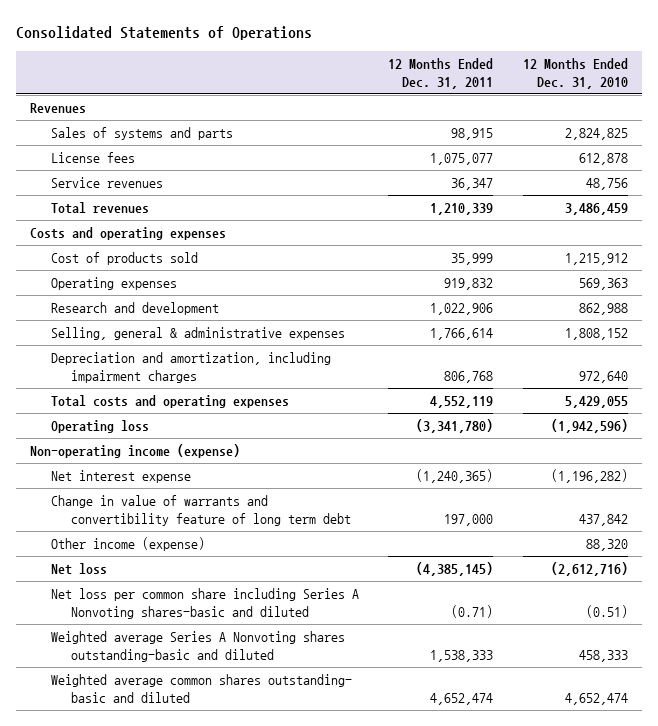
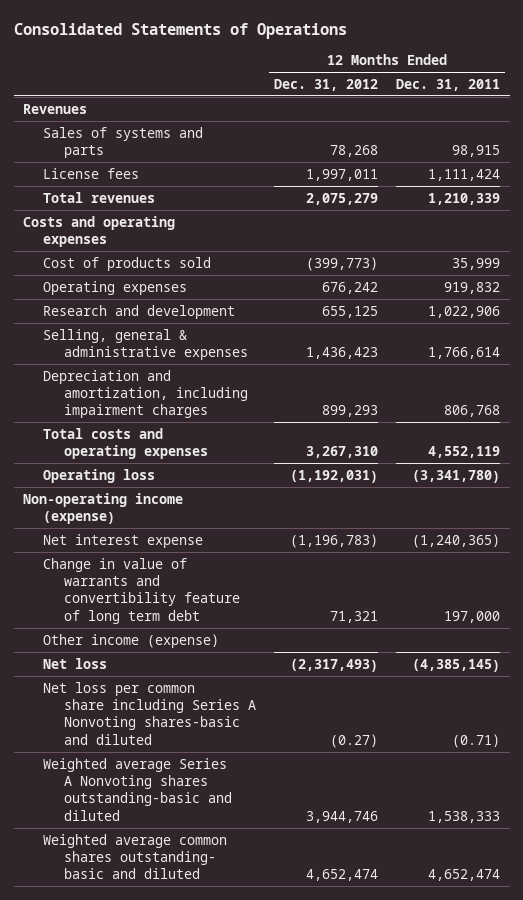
[522,57,628,89] 12 Months Ended Dec. 31, 2010 -> none
none -> [274,78,379,91] Dec. 31, 2012
[50,176,163,188] Service revenues -> none
[430,152,494,165] 1,075,077 -> [428,168,501,181] 1,111,424

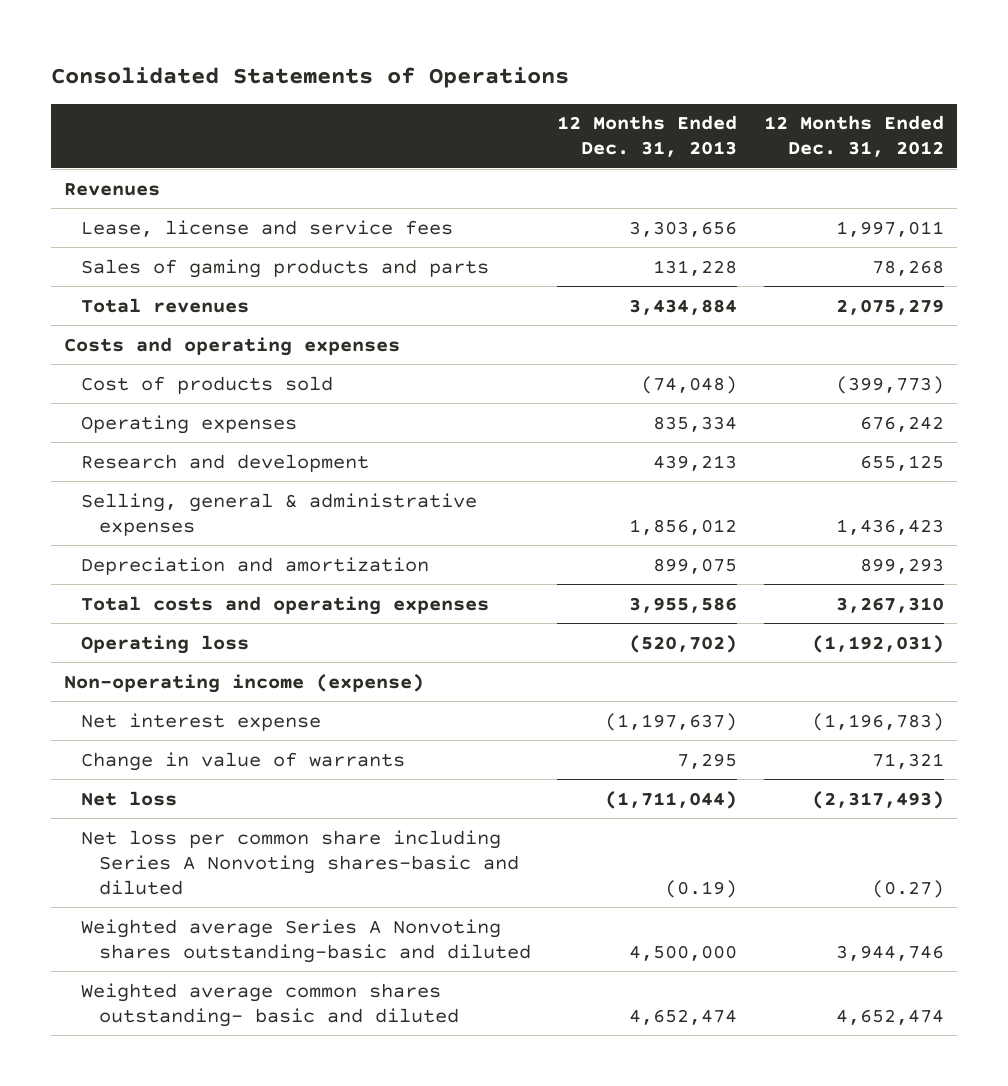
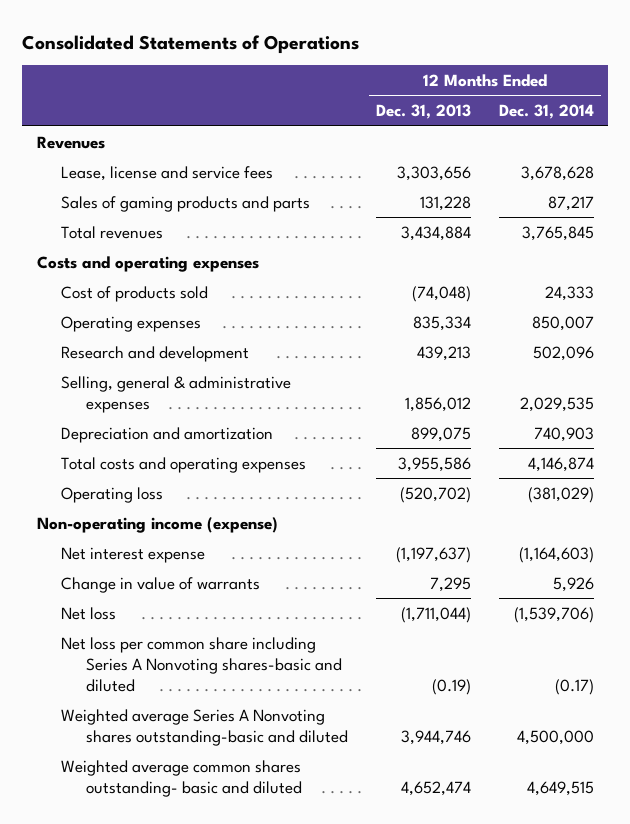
[763,115,944,158] 12 Months Ended Dec. 31, 2012 -> none
none -> [498,104,594,120] Dec. 31, 2014
[629,944,738,961] 4,500,000 -> [400,729,471,745] 3,944,746

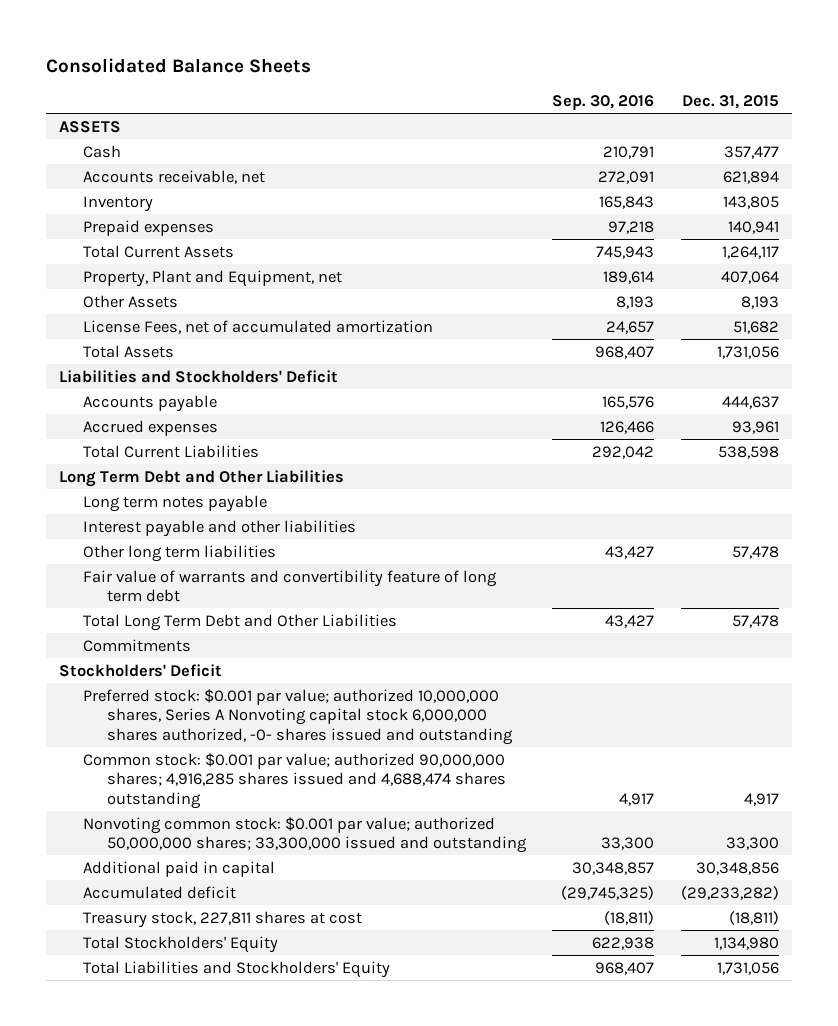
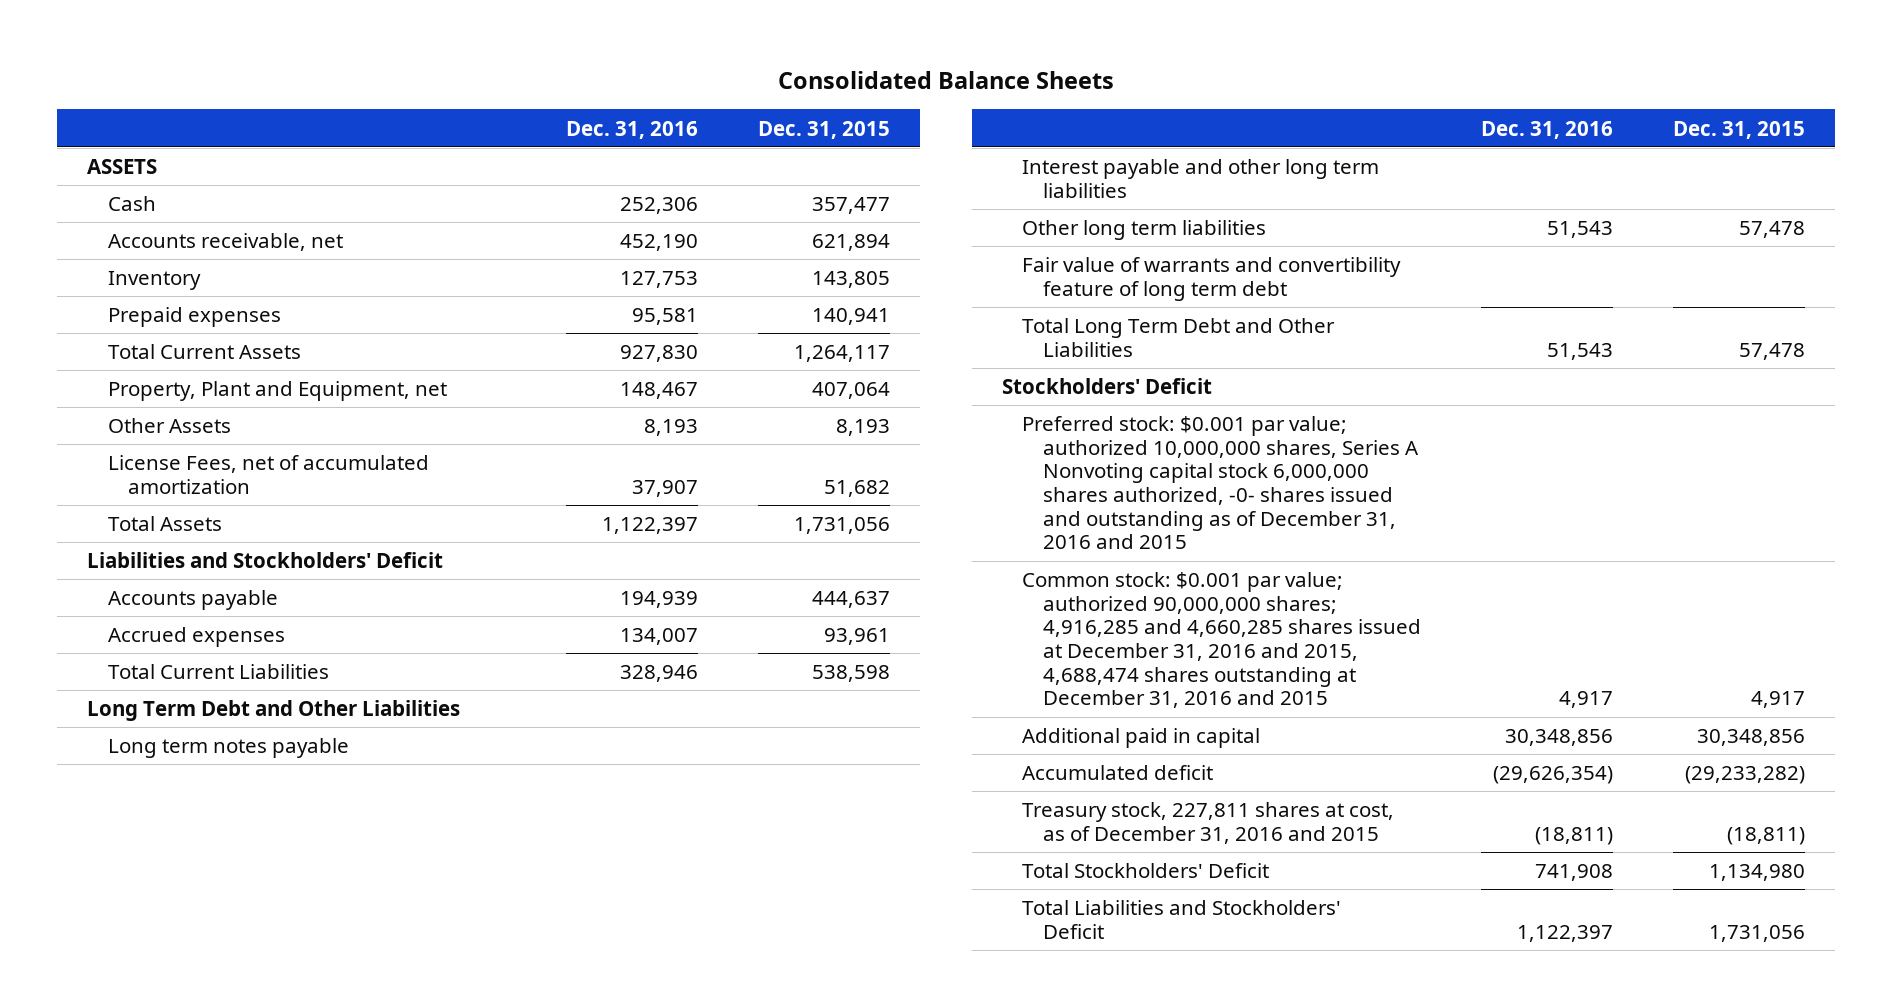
[552,95,655,111] Sep. 30, 2016 -> none
none -> [566,120,699,139] Dec. 31, 2016
[82,519,356,537] Interest payable and other liabilities -> [1022,159,1380,198] Interest payable and other long term liabilities
[82,638,191,652] Commitments -> none
[82,816,527,854] Nonvoting common stock: $0.001 par value; authorized 50,000,000 shares; 33,300,000 issued and outstanding -> none
[82,688,513,745] Preferred stock: $0.001 par value; authorized 10,000,000 shares, Series A Nonvoting capital stock 6,000,000 shares authorized, -0- shares issued and outstanding -> [1022,416,1419,550] Preferred stock: $0.001 par value; authorized 10,000,000 shares, Series A Nonvoting capital stock 6,000,000 shares authorized, -0- shares issued and outstanding as of December 31, 2016 and 2015
[82,752,506,809] Common stock: $0.001 par value; authorized 90,000,000 shares; 4,916,285 shares issued and 4,688,474 shares outstanding -> [1022,572,1421,709] Common stock: $0.001 par value; authorized 90,000,000 shares; 4,916,285 and 4,660,285 shares issued at December 31, 2016 and 2015, 4,688,474 shares outstanding at December 31, 2016 and 2015
[82,910,362,928] Treasury stock, 227,811 shares at cost -> [1022,802,1395,844] Treasury stock, 227,811 shares at cost, as of December 31, 2016 and 2015
[82,935,278,953] Total Stockholders' Equity -> [1022,863,1270,879] Total Stockholders' Deficit
[82,960,390,978] Total Liabilities and Stockholders' Equity -> [1022,900,1342,939] Total Liabilities and Stockholders' Deficit

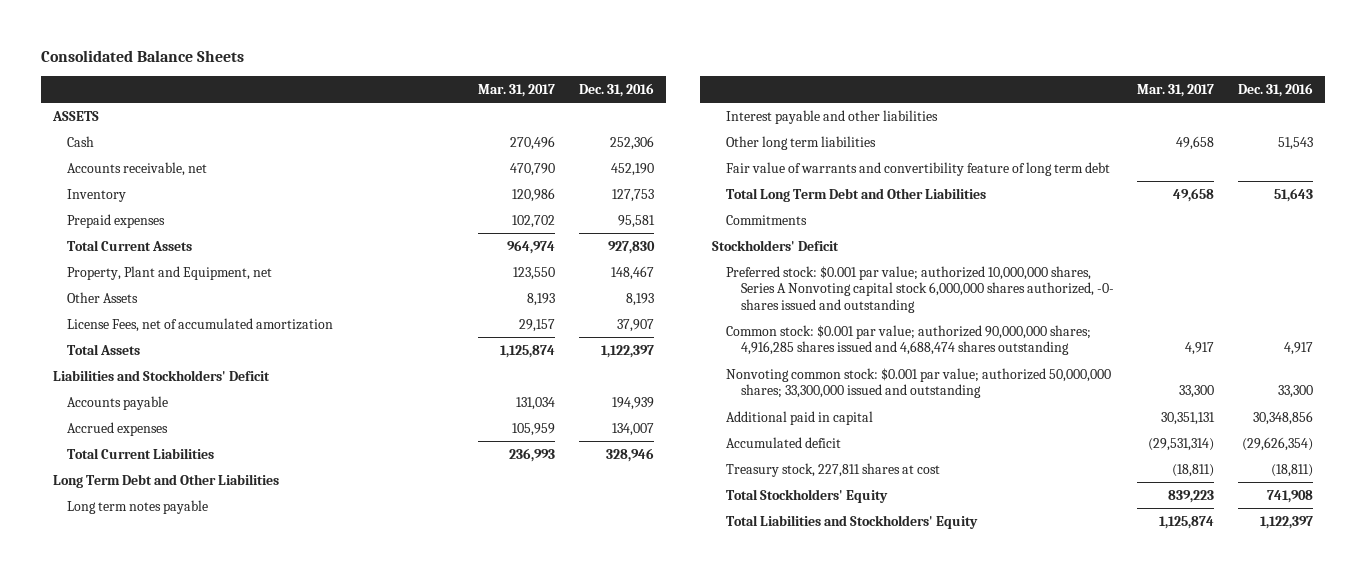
[758,120,891,139] Dec. 31, 2015 -> none
none -> [478,83,556,97] Mar. 31, 2017
[1022,159,1380,198] Interest payable and other long term liabilities -> [726,109,939,124] Interest payable and other liabilities
[1546,342,1613,360] 51,543 -> [1273,187,1313,202] 51,643
none -> [726,214,808,225] Commitments
[1022,416,1419,550] Preferred stock: $0.001 par value; authorized 10,000,000 shares, Series A Nonvoting capital stock 6,000,000 shares authorized, -0- shares issued and outstanding as of December 31, 2016 and 2015 -> [726,265,1114,313] Preferred stock: $0.001 par value; authorized 10,000,000 shares, Series A Nonvoting capital stock 6,000,000 shares authorized, -0- shares issued and outstanding
[1022,572,1421,709] Common stock: $0.001 par value; authorized 90,000,000 shares; 4,916,285 and 4,660,285 shares issued at December 31, 2016 and 2015, 4,688,474 shares outstanding at December 31, 2016 and 2015 -> [726,324,1092,356] Common stock: $0.001 par value; authorized 90,000,000 shares; 4,916,285 shares issued and 4,688,474 shares outstanding
none -> [726,367,1112,399] Nonvoting common stock: $0.001 par value; authorized 50,000,000 shares; 33,300,000 issued and outstanding
[1022,802,1395,844] Treasury stock, 227,811 shares at cost, as of December 31, 2016 and 2015 -> [726,462,941,477] Treasury stock, 227,811 shares at cost
[1022,863,1270,879] Total Stockholders' Deficit -> [726,488,889,503] Total Stockholders' Equity
[1022,900,1342,939] Total Liabilities and Stockholders' Deficit -> [726,514,979,529] Total Liabilities and Stockholders' Equity

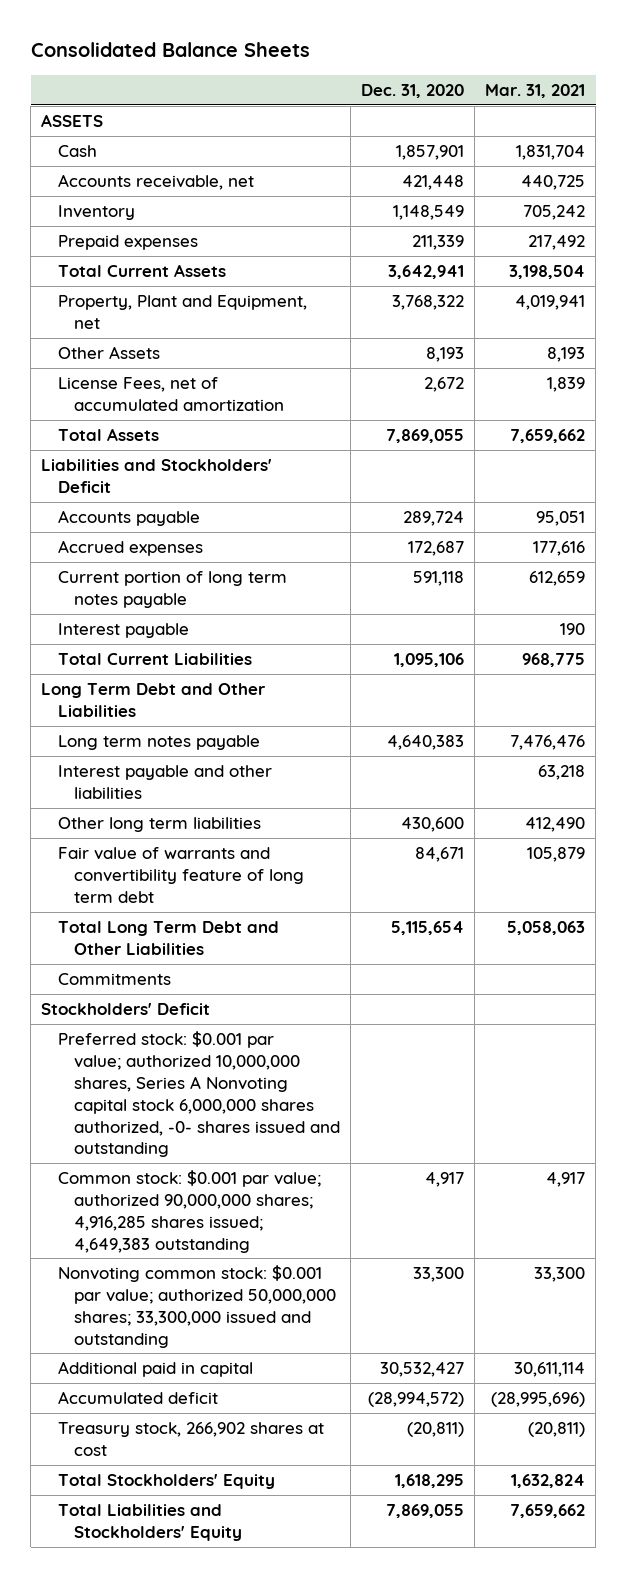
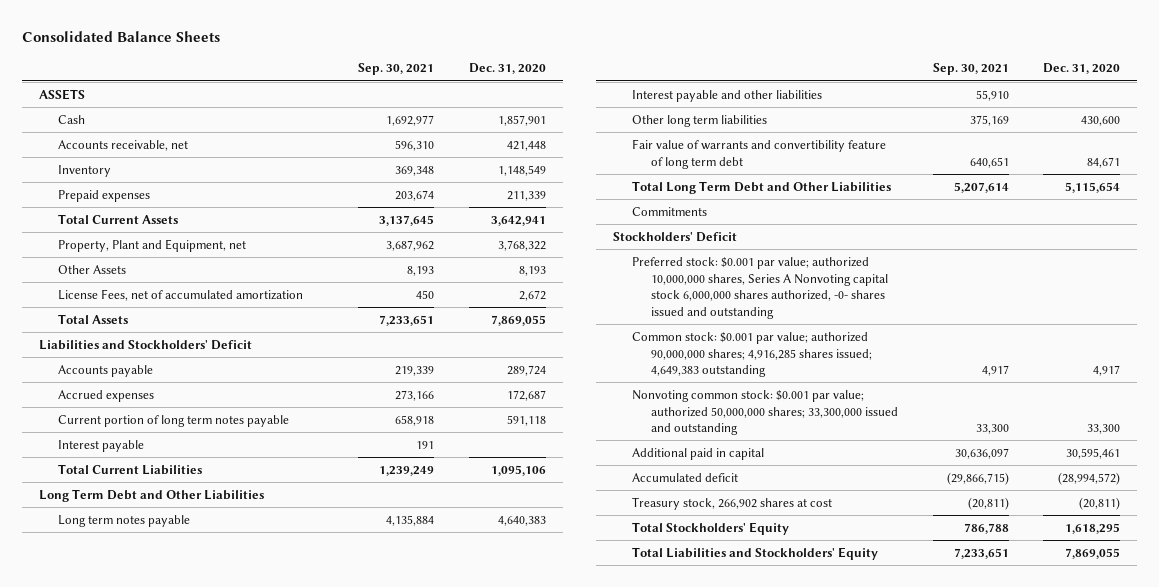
[485,83,586,98] Mar. 31, 2021 -> none
none -> [358,63,435,76] Sep. 30, 2021
[379,1362,464,1378] 30,532,427 -> [1065,447,1120,459] 30,595,461

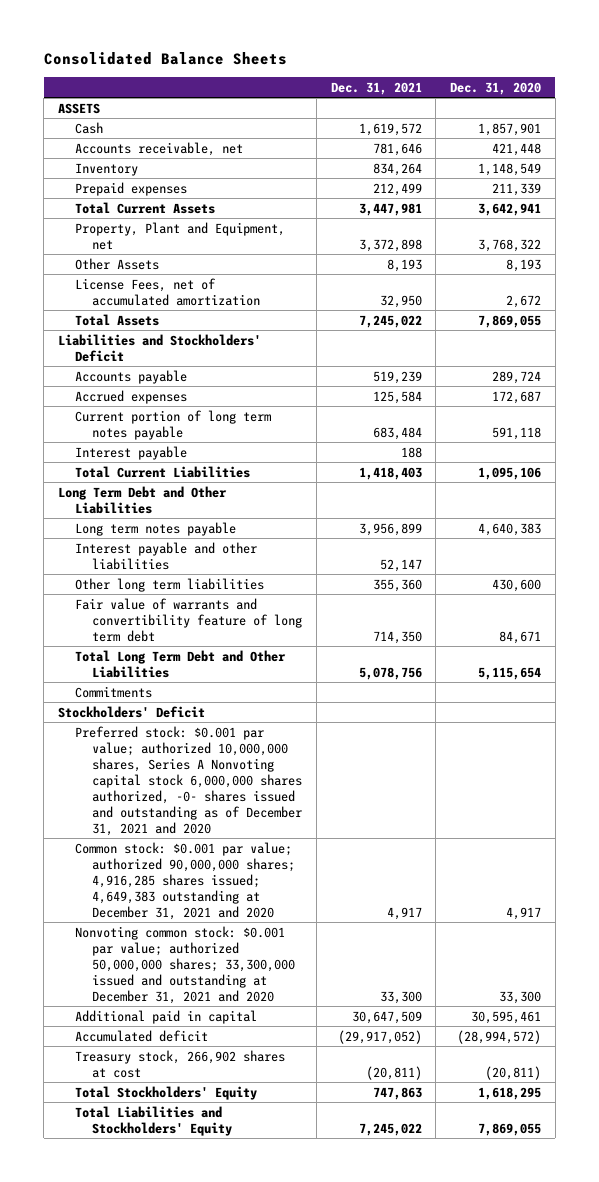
[358,63,435,76] Sep. 30, 2021 -> none
none -> [330,81,422,95] Dec. 31, 2021
[632,256,889,319] Preferred stock: $0.001 par value; authorized 10,000,000 shares, Series A Nonvoting capital stock 6,000,000 shares authorized, -0- shares issued and outstanding -> [75,725,303,836] Preferred stock: $0.001 par value; authorized 10,000,000 shares, Series A Nonvoting capital stock 6,000,000 shares authorized, -0- shares issued and outstanding as of December 31, 2021 and 2020
[632,331,873,378] Common stock: $0.001 par value; authorized 90,000,000 shares; 4,916,285 shares issued; 4,649,383 outstanding -> [75,841,296,920] Common stock: $0.001 par value; authorized 90,000,000 shares; 4,916,285 shares issued; 4,649,383 outstanding at December 31, 2021 and 2020
[632,389,899,436] Nonvoting common stock: $0.001 par value; authorized 50,000,000 shares; 33,300,000 issued and outstanding -> [75,925,296,1004] Nonvoting common stock: $0.001 par value; authorized 50,000,000 shares; 33,300,000 issued and outstanding at December 31, 2021 and 2020

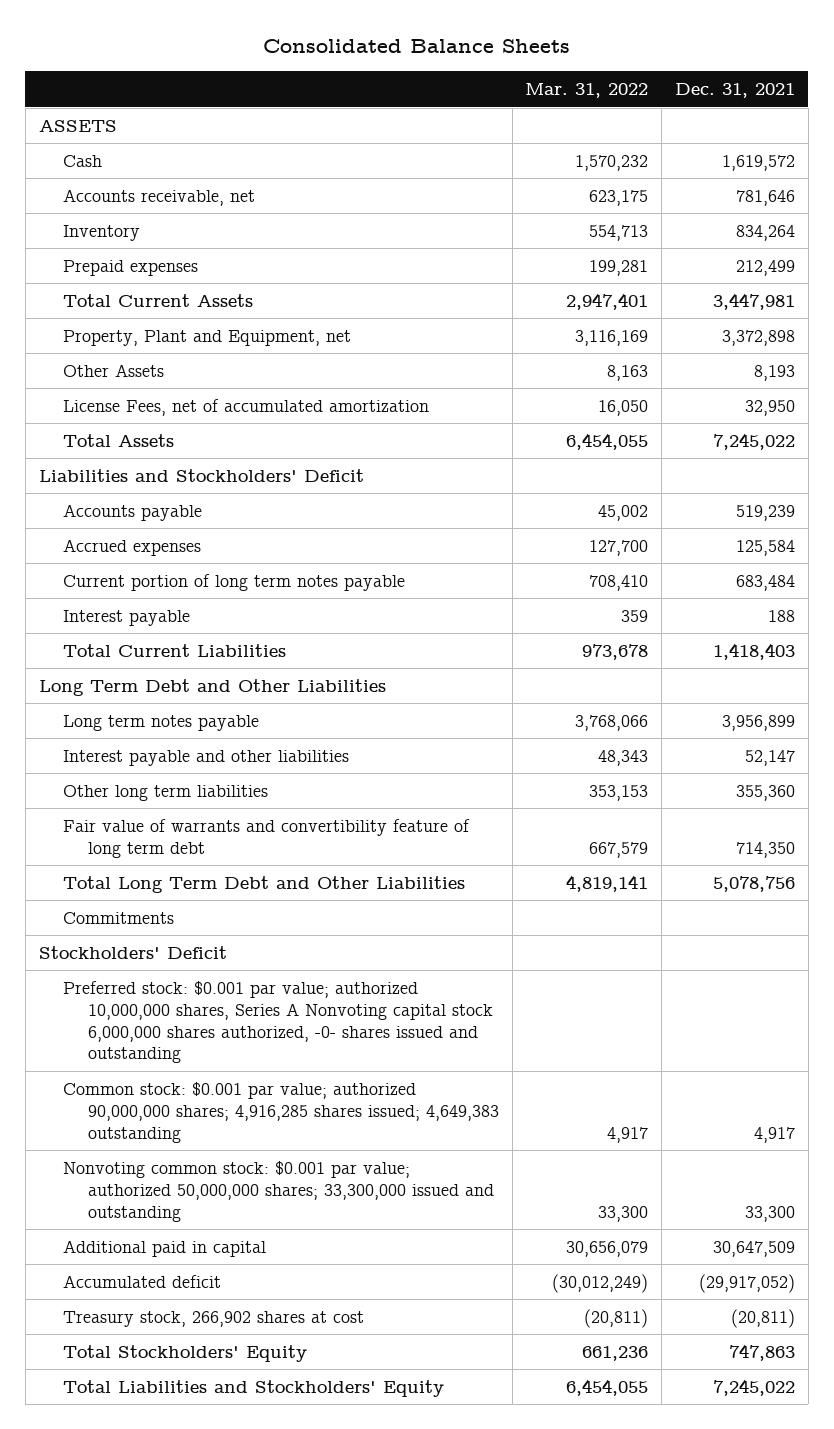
[450,81,542,95] Dec. 31, 2020 -> none
none -> [525,83,649,99] Mar. 31, 2022
[75,725,303,836] Preferred stock: $0.001 par value; authorized 10,000,000 shares, Series A Nonvoting capital stock 6,000,000 shares authorized, -0- shares issued and outstanding as of December 31, 2021 and 2020 -> [63,980,493,1064] Preferred stock: $0.001 par value; authorized 10,000,000 shares, Series A Nonvoting capital stock 6,000,000 shares authorized, -0- shares issued and outstanding
[75,841,296,920] Common stock: $0.001 par value; authorized 90,000,000 shares; 4,916,285 shares issued; 4,649,383 outstanding at December 31, 2021 and 2020 -> [63,1081,499,1143] Common stock: $0.001 par value; authorized 90,000,000 shares; 4,916,285 shares issued; 4,649,383 outstanding
[75,925,296,1004] Nonvoting common stock: $0.001 par value; authorized 50,000,000 shares; 33,300,000 issued and outstanding at December 31, 2021 and 2020 -> [63,1160,494,1222] Nonvoting common stock: $0.001 par value; authorized 50,000,000 shares; 33,300,000 issued and outstanding

